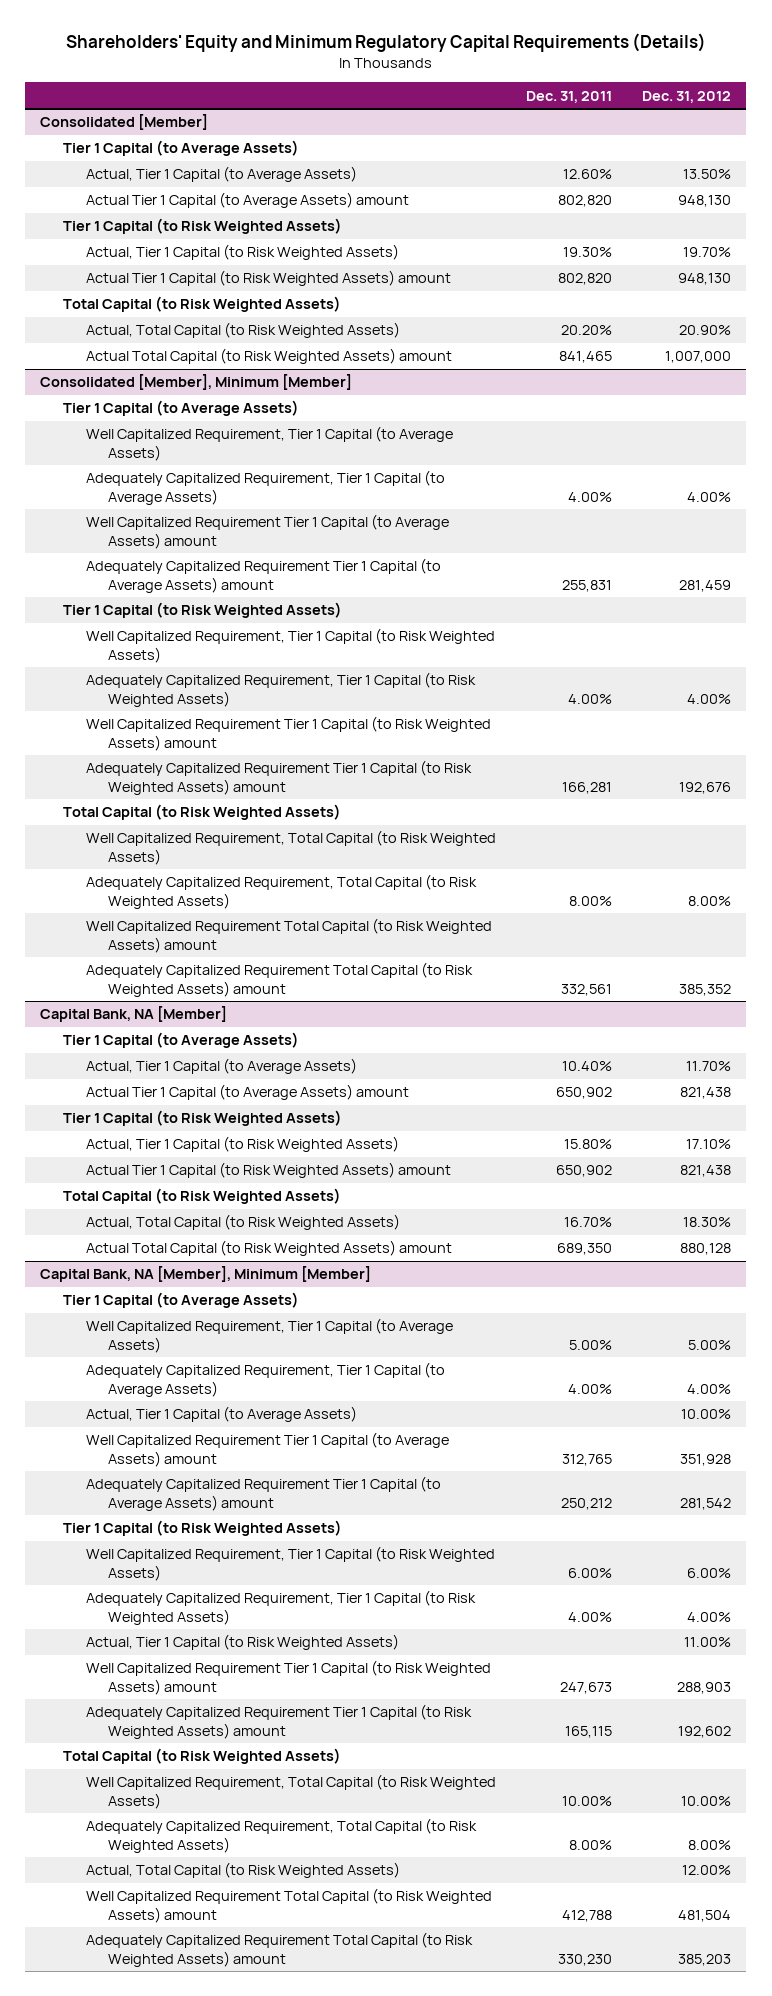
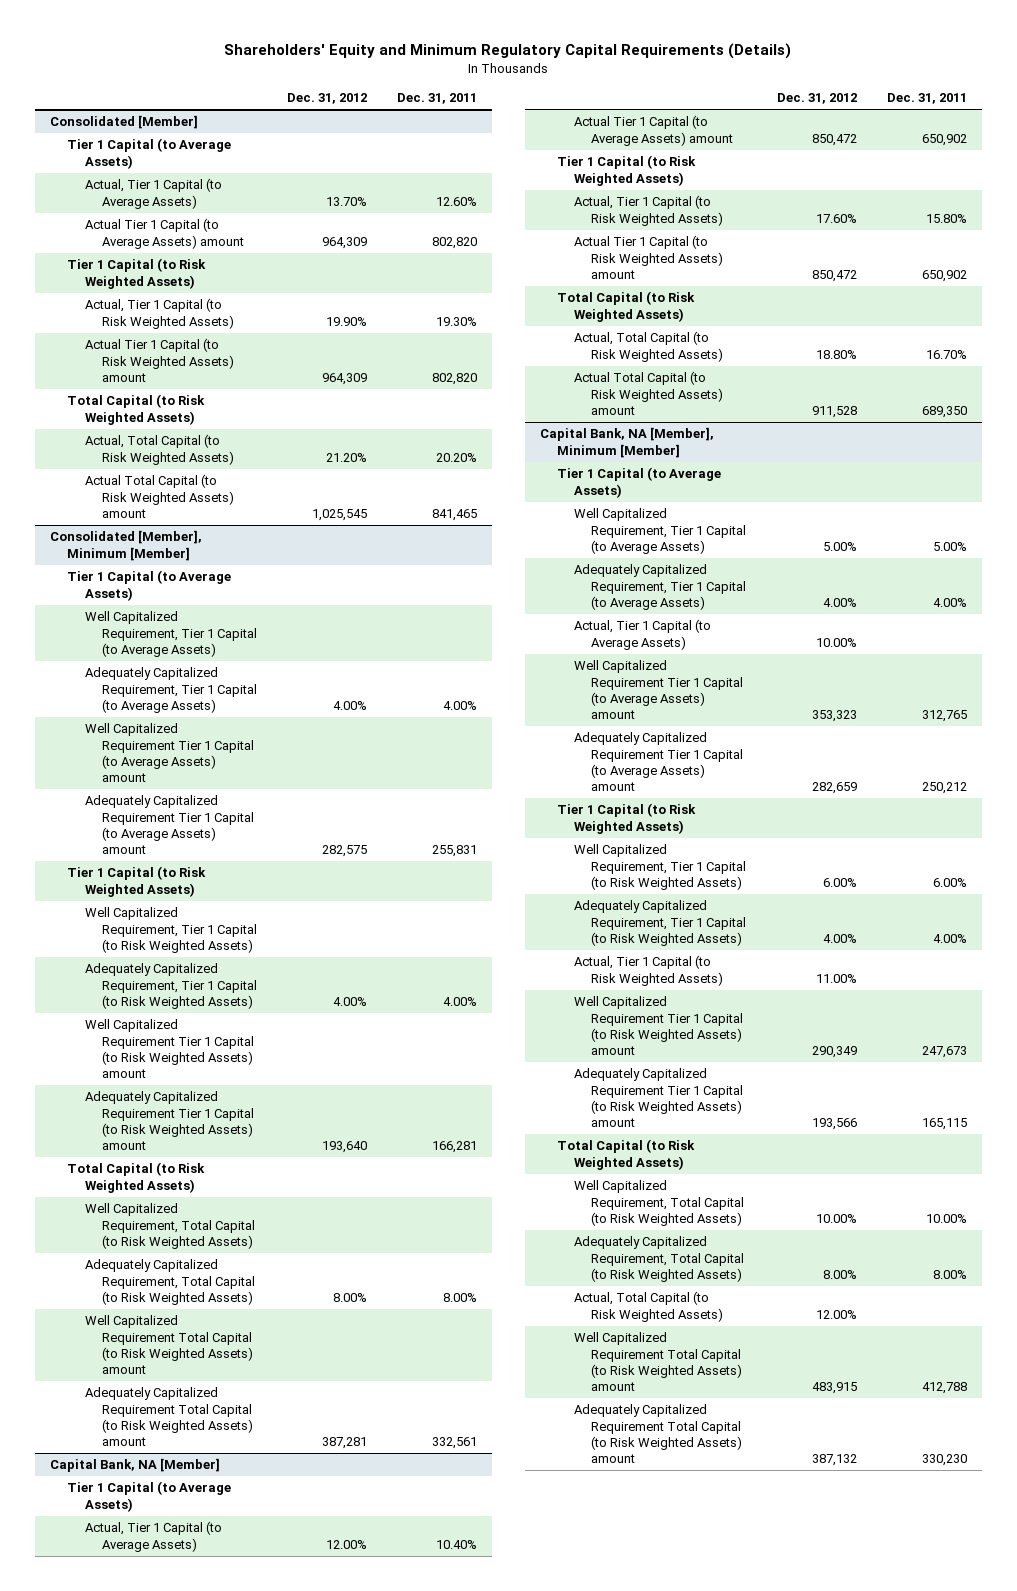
[683,169,732,180] 13.50% -> [325,196,367,206] 13.70%
[678,195,732,208] 948,130 -> [321,236,367,249] 964,309
[683,247,732,258] 19.70% -> [325,316,367,326] 19.90%
[678,273,732,286] 948,130 -> [321,372,367,385] 964,309
[679,325,732,336] 20.90% -> [325,452,367,462] 21.20%
[665,351,732,364] 1,007,000 -> [311,508,367,521] 1,025,545
[679,579,732,592] 281,459 -> [321,845,367,858] 282,575
[679,781,732,794] 192,676 -> [321,1141,367,1154] 193,640
[679,983,732,996] 385,352 -> [321,1437,367,1450] 387,281
[686,1061,732,1072] 11.70% -> [325,1539,367,1549] 12.00%
[680,1087,732,1100] 821,438 -> [811,133,857,146] 850,472
[686,1139,732,1150] 17.10% -> [815,213,857,223] 17.60%
[680,1165,732,1178] 821,438 -> [811,269,857,282] 850,472
[683,1217,732,1228] 18.30% -> [815,349,857,359] 18.80%
[680,1243,732,1256] 880,128 -> [811,405,857,418] 911,528
[680,1453,732,1466] 351,928 -> [811,710,857,723] 353,323
[680,1497,732,1510] 281,542 -> [811,782,857,795] 282,659
[677,1681,732,1694] 288,903 -> [811,1046,857,1059] 290,349
[678,1725,732,1738] 192,602 -> [811,1118,857,1131] 193,566
[678,1909,732,1922] 481,504 -> [811,1382,857,1395] 483,915
[678,1953,732,1966] 385,203 -> [811,1454,857,1467] 387,132

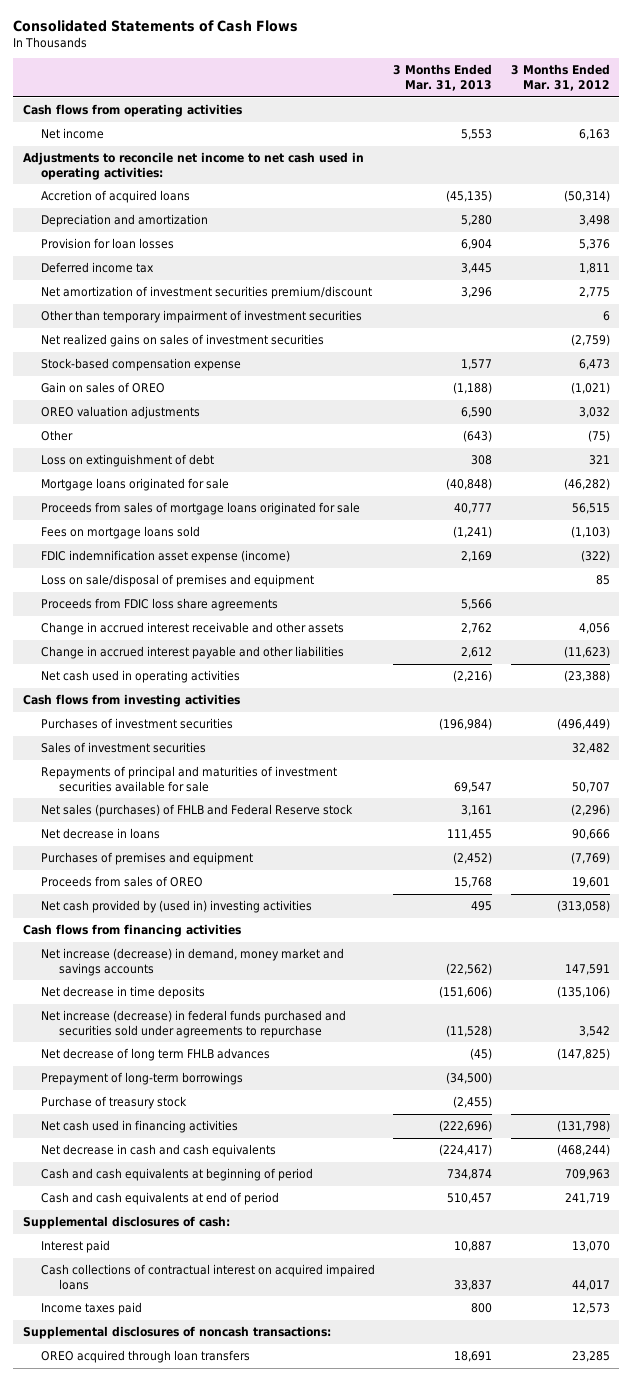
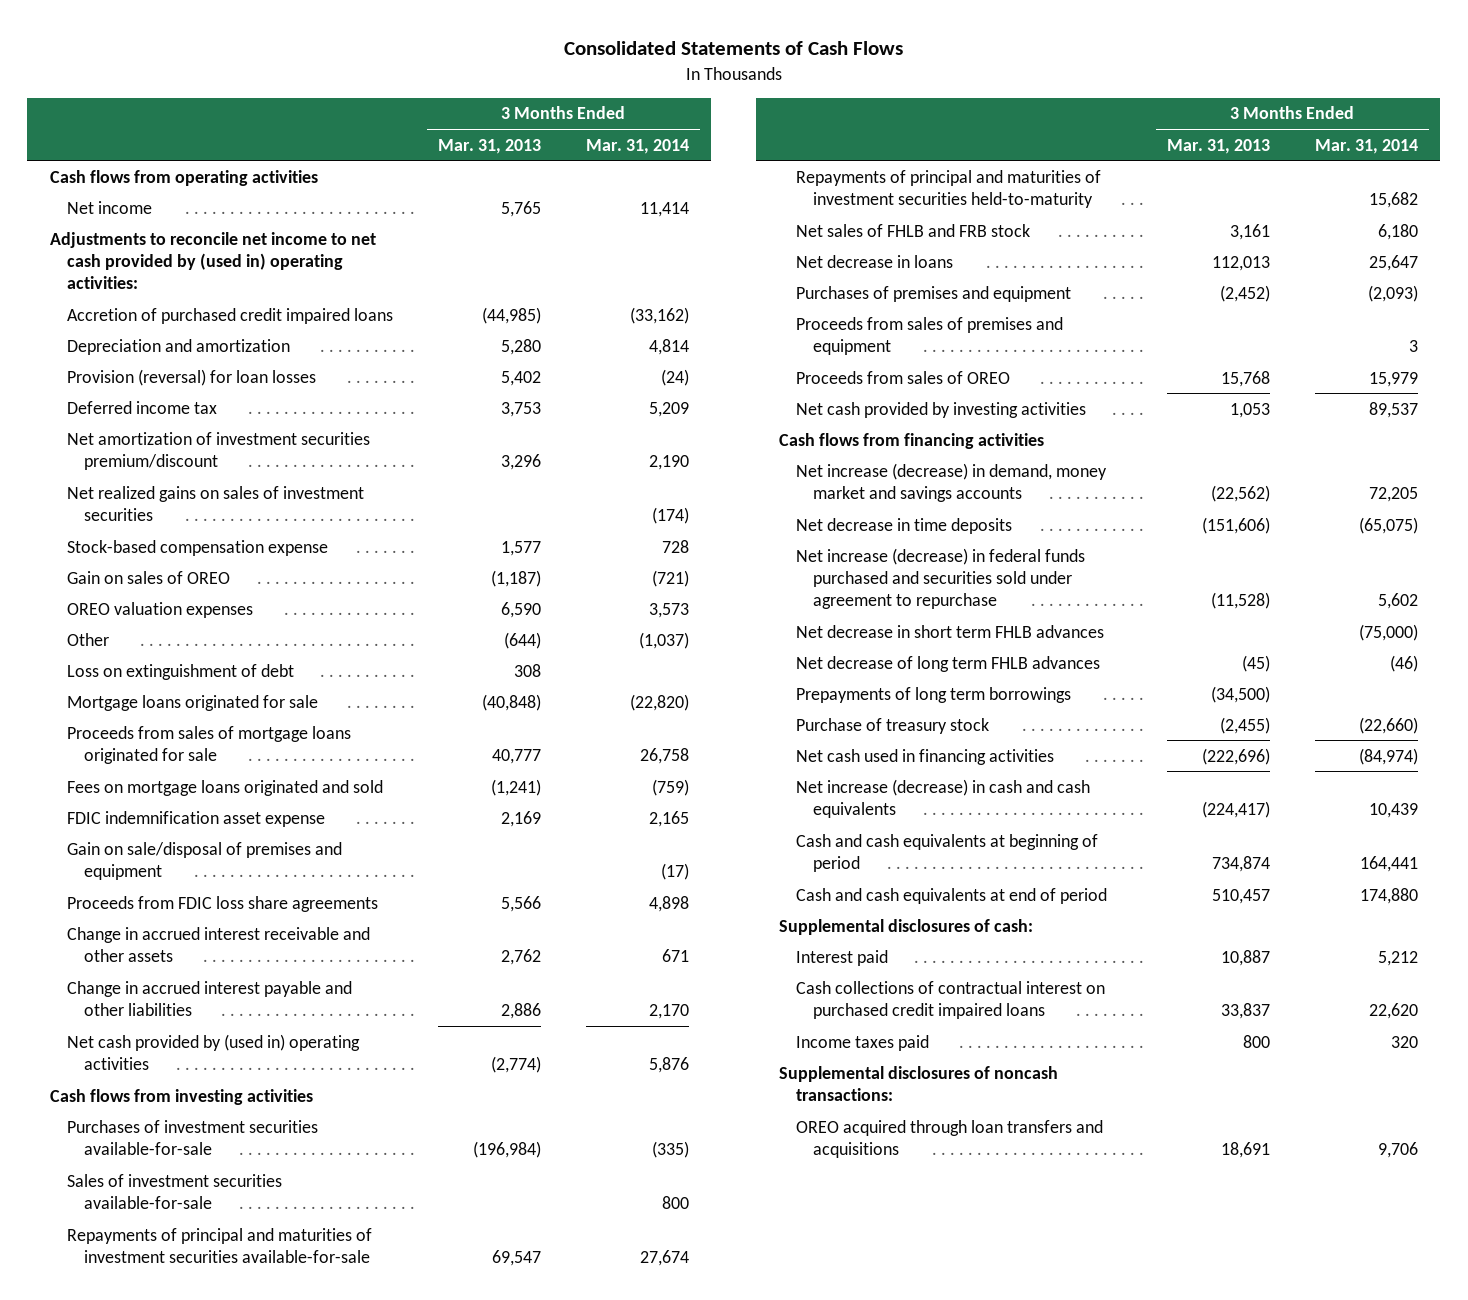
[510,64,610,92] 3 Months Ended Mar. 31, 2012 -> none
none -> [585,138,689,154] Mar. 31, 2014
[461,129,493,141] 5,553 -> [500,200,541,217] 5,765
[22,152,364,180] Adjustments to reconcile net income to net cash used in operating activities: -> [49,231,376,289] Adjustments to reconcile net income to net cash provided by (used in) operating activities:
[40,190,190,204] Accretion of acquired loans -> [66,307,393,324] Accretion of purchased credit impaired loans
[446,190,493,203] (45,135) -> [481,306,541,324] (44,985)
[40,238,174,250] Provision for loan losses -> [66,368,316,386] Provision (reversal) for loan losses
[461,239,493,251] 6,904 -> [500,370,541,386] 5,402
[461,263,493,275] 3,445 -> [500,401,541,417] 3,753
[40,310,362,324] Other than temporary impairment of investment securities -> none
[453,382,493,395] (1,188) -> [490,569,541,587] (1,187)
[40,406,200,420] OREO valuation adjustments -> [66,601,253,618] OREO valuation expenses
[463,430,493,443] (643) -> [503,631,541,649] (644)
[40,526,200,540] Fees on mortgage loans sold -> [66,779,383,796] Fees on mortgage loans originated and sold
[40,550,290,564] FDIC indemnification asset expense (income) -> [66,810,325,827] FDIC indemnification asset expense
[40,574,314,588] Loss on sale/disposal of premises and equipment -> [66,841,342,880] Gain on sale/disposal of premises and equipment
[461,647,493,659] 2,612 -> [500,1002,541,1019] 2,886
[40,670,240,684] Net cash used in operating activities -> [66,1033,360,1070] Net cash provided by (used in) operating activities
[453,670,493,683] (2,216) -> [490,1055,541,1073] (2,774)
[40,718,233,730] Purchases of investment securities -> [66,1119,318,1155] Purchases of investment securities available-for-sale
[40,742,206,754] Sales of investment securities -> [66,1173,282,1209] Sales of investment securities available-for-sale
[40,766,337,792] Repayments of principal and maturities of investment securities available for sale -> [66,1227,372,1263] Repayments of principal and maturities of investment securities available-for-sale
none -> [796,169,1102,208] Repayments of principal and maturities of investment securities held-to-maturity
[40,804,353,818] Net sales (purchases) of FHLB and Federal Reserve stock -> [796,223,1031,237] Net sales of FHLB and FRB stock
[447,829,493,841] 111,455 -> [1211,255,1270,271] 112,013
none -> [796,316,1064,355] Proceeds from sales of premises and equipment
[40,900,312,914] Net cash provided by (used in) investing activities -> [796,401,1087,418] Net cash provided by investing activities
[471,901,493,912] 495 -> [1229,402,1270,418] 1,053
[40,1010,346,1038] Net increase (decrease) in federal funds purchased and securities sold under agreements to repurchase -> [796,547,1086,609] Net increase (decrease) in federal funds purchased and securities sold under agreement to repurchase
none -> [796,624,1105,638] Net decrease in short term FHLB advances
[40,1072,243,1086] Prepayment of long-term borrowings -> [796,686,1072,703] Prepayments of long term borrowings
[40,1144,276,1158] Net decrease in cash and cash equivalents -> [796,778,1091,818] Net increase (decrease) in cash and cash equivalents
[40,1264,375,1290] Cash collections of contractual interest on acquired impaired loans -> [796,980,1106,1019] Cash collections of contractual interest on purchased credit impaired loans
[40,1350,250,1364] OREO acquired through loan transfers -> [796,1119,1104,1158] OREO acquired through loan transfers and acquisitions

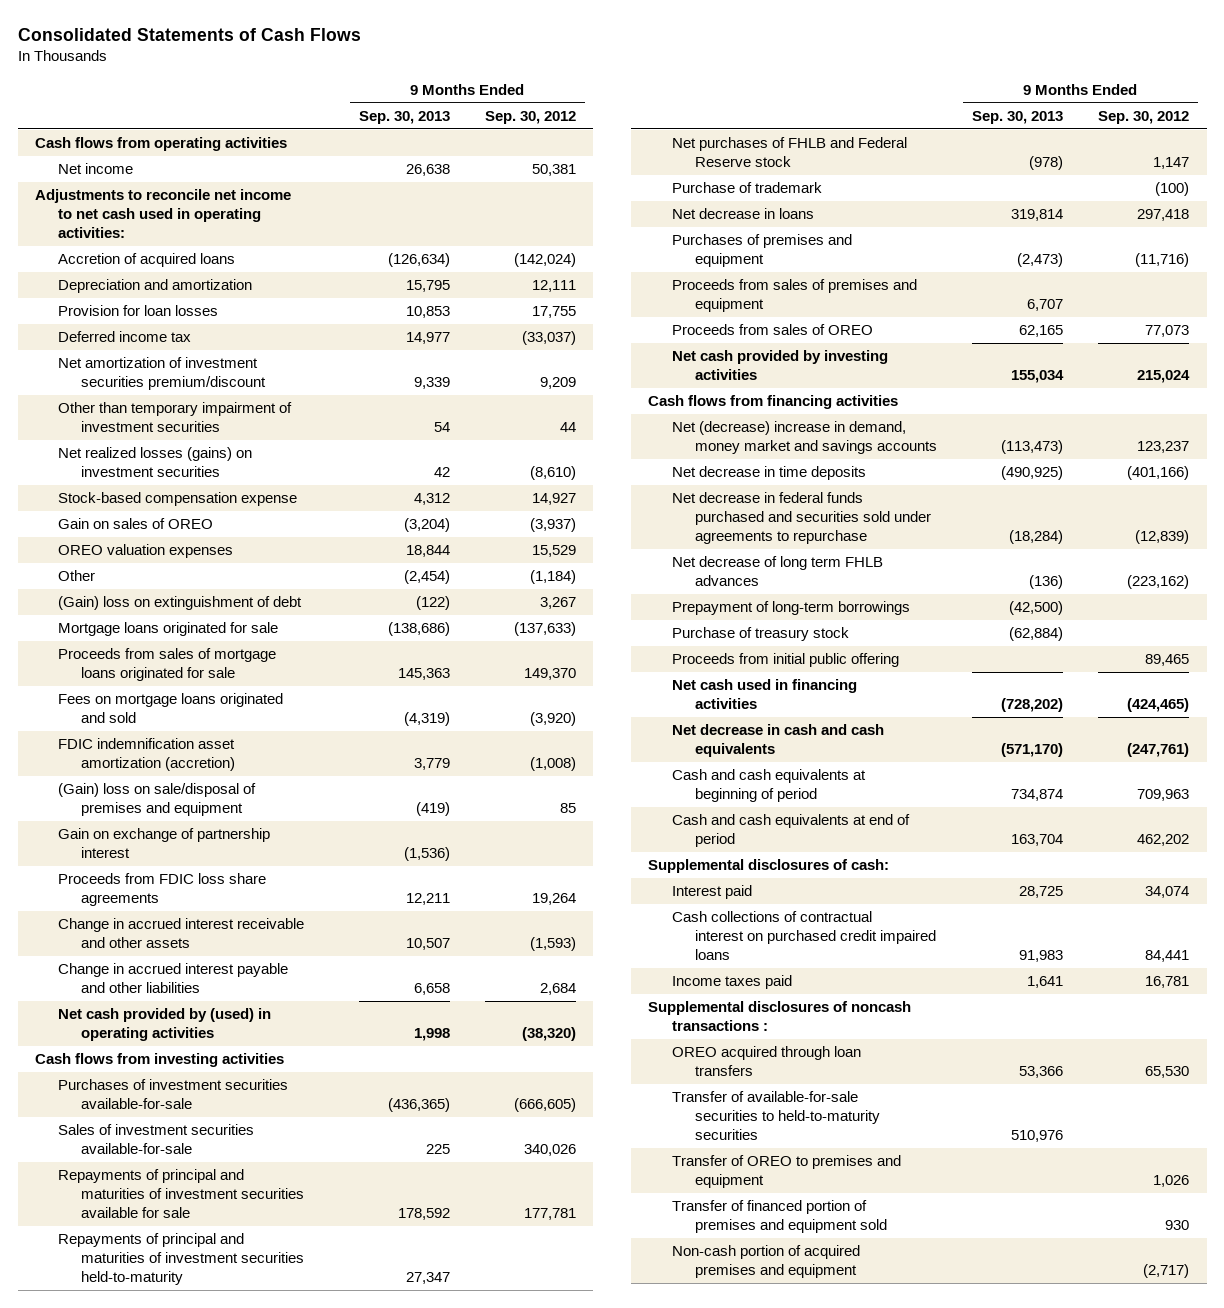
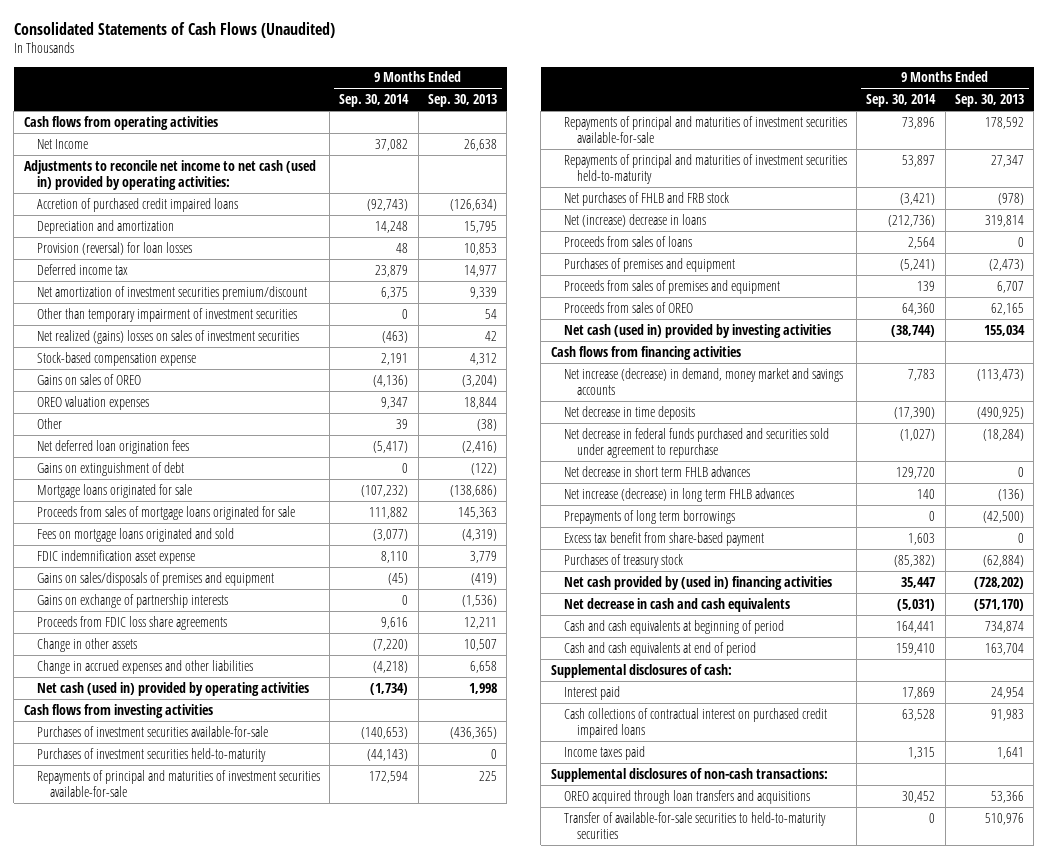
[17,27,361,41] Consolidated Statements of Cash Flows -> [13,21,335,38] Consolidated Statements of Cash Flows (Unaudited)
[484,110,576,124] Sep. 30, 2012 -> none
none -> [339,94,410,108] Sep. 30, 2014
[58,163,134,175] Net income -> [36,138,88,149] Net Income
[35,189,292,239] Adjustments to reconcile net income to net cash used in operating activities: -> [23,159,316,191] Adjustments to reconcile net income to net cash (used in) provided by operating activities:
[58,253,236,268] Accretion of acquired loans -> [36,197,238,212] Accretion of purchased credit impaired loans
[58,305,219,317] Provision for loan losses -> [36,241,192,255] Provision (reversal) for loan losses
[58,447,253,478] Net realized losses (gains) on investment securities -> [36,329,299,344] Net realized (gains) losses on sales of investment securities
[58,518,214,530] Gain on sales of OREO -> [36,373,141,385] Gains on sales of OREO
[403,570,450,585] (2,454) -> [477,418,498,431] (38)
none -> [36,439,189,454] Net deferred loan origination fees
[58,596,303,611] (Gain) loss on extinguishment of debt -> [36,461,184,476] Gains on extinguishment of debt
[58,738,236,772] FDIC indemnification asset amortization (accretion) -> [36,549,195,564] FDIC indemnification asset expense
[58,783,257,817] (Gain) loss on sale/disposal of premises and equipment -> [36,571,274,586] Gains on sales/disposals of premises and equipment
[58,828,271,859] Gain on exchange of partnership interest -> [36,593,228,608] Gains on exchange of partnership interests
[58,918,305,949] Change in accrued interest receivable and other assets -> [36,637,137,652] Change in other assets
[58,963,289,994] Change in accrued interest payable and other liabilities -> [36,659,253,674] Change in accrued expenses and other liabilities
[58,1008,272,1042] Net cash provided by (used) in operating activities -> [36,681,309,696] Net cash (used in) provided by operating activities
none -> [36,747,266,762] Purchases of investment securities held-to-maturity
[58,1124,255,1155] Sales of investment securities available-for-sale -> [36,769,320,798] Repayments of principal and maturities of investment securities available-for-sale
[58,1169,305,1219] Repayments of principal and maturities of investment securities available for sale -> [563,115,847,144] Repayments of principal and maturities of investment securities available-for-sale
[671,182,822,194] Purchase of trademark -> none
[671,137,907,168] Net purchases of FHLB and Federal Reserve stock -> [563,191,729,206] Net purchases of FHLB and FRB stock
[671,208,814,220] Net decrease in loans -> [563,213,706,227] Net (increase) decrease in loans
none -> [563,235,692,247] Proceeds from sales of loans
[671,350,888,381] Net cash provided by investing activities -> [563,323,831,338] Net cash (used in) provided by investing activities
[671,421,937,455] Net (decrease) increase in demand, money market and savings accounts -> [563,367,843,396] Net increase (decrease) in demand, money market and savings accounts
[671,653,899,668] Proceeds from initial public offering -> none
[671,492,931,545] Net decrease in federal funds purchased and securities sold under agreements to repurchase -> [563,427,829,459] Net decrease in federal funds purchased and securities sold under agreement to repurchase
none -> [563,465,750,477] Net decrease in short term FHLB advances
[671,556,883,587] Net decrease of long term FHLB advances -> [563,487,794,502] Net increase (decrease) in long term FHLB advances
[671,601,910,616] Prepayment of long-term borrowings -> [563,509,735,524] Prepayments of long term borrowings
none -> [563,531,764,546] Excess tax benefit from share-based payment
[671,627,849,642] Purchase of treasury stock -> [563,553,683,568] Purchases of treasury stock
[671,679,857,710] Net cash used in financing activities -> [563,575,832,590] Net cash provided by (used in) financing activities
[1018,886,1063,899] 28,725 -> [990,686,1024,699] 24,954
[648,1001,912,1032] Supplemental disclosures of noncash transactions : -> [550,767,828,782] Supplemental disclosures of non-cash transactions:
[671,1046,861,1077] OREO acquired through loan transfers -> [563,789,810,804] OREO acquired through loan transfers and acquisitions
[671,1155,901,1189] Transfer of OREO to premises and equipment -> none
[671,1200,887,1234] Transfer of financed portion of premises and equipment sold -> none
[671,1245,860,1279] Non-cash portion of acquired premises and equipment -> none

